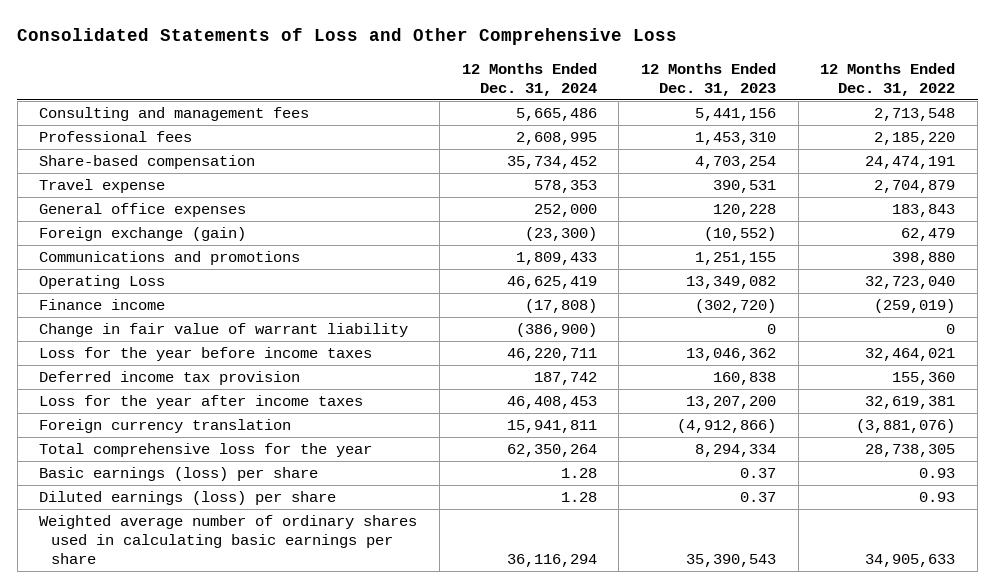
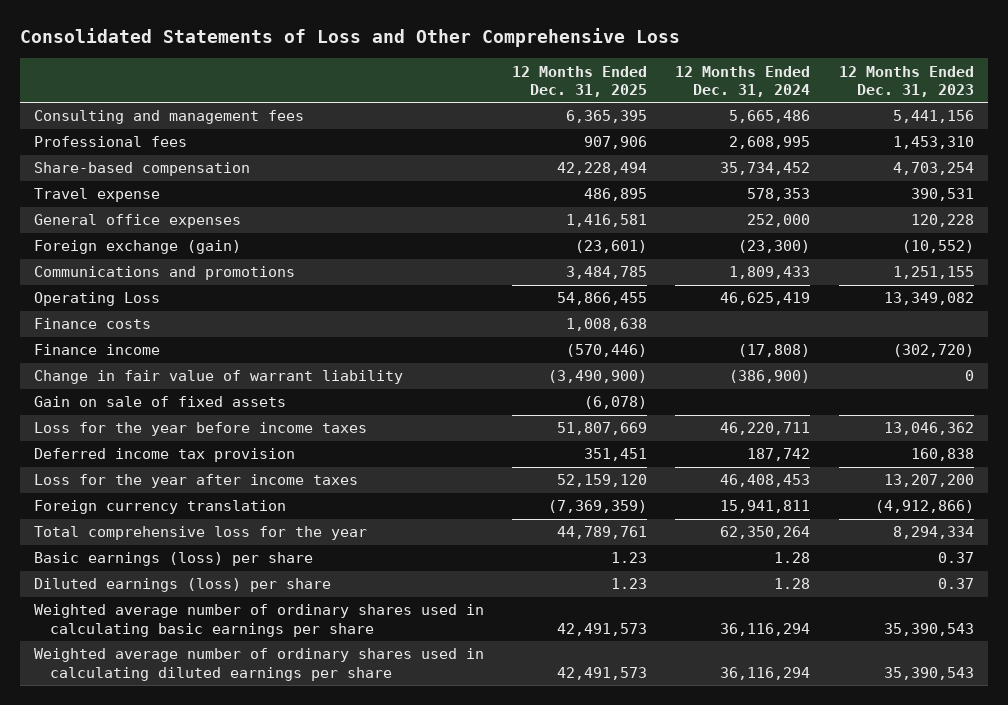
[820,62,956,96] 12 Months Ended Dec. 31, 2022 -> none
none -> [512,65,648,98] 12 Months Ended Dec. 31, 2025
none -> [33,318,151,330] Finance costs
none -> [33,396,286,408] Gain on sale of fixed assets
none -> [33,648,484,681] Weighted average number of ordinary shares used in calculating diluted earnings per share

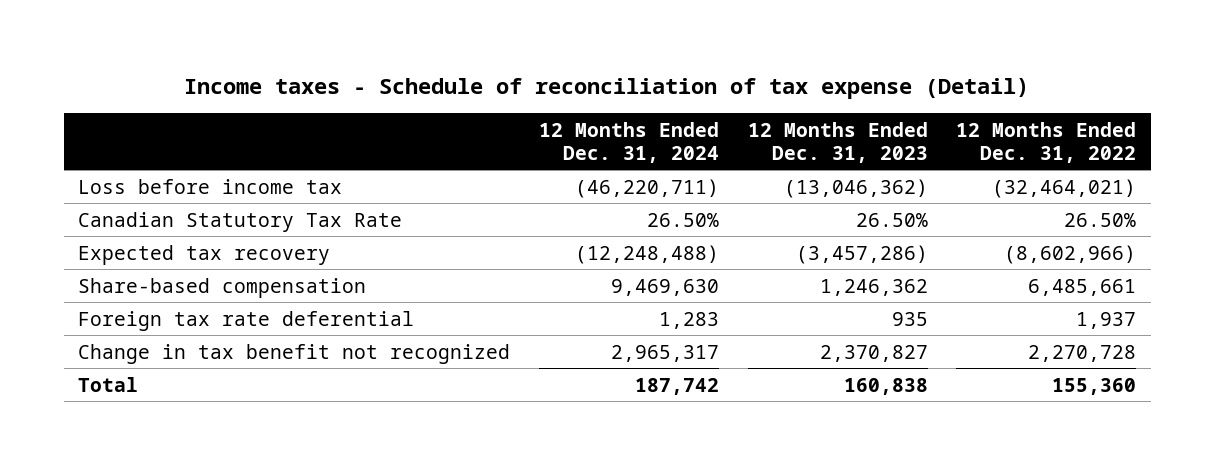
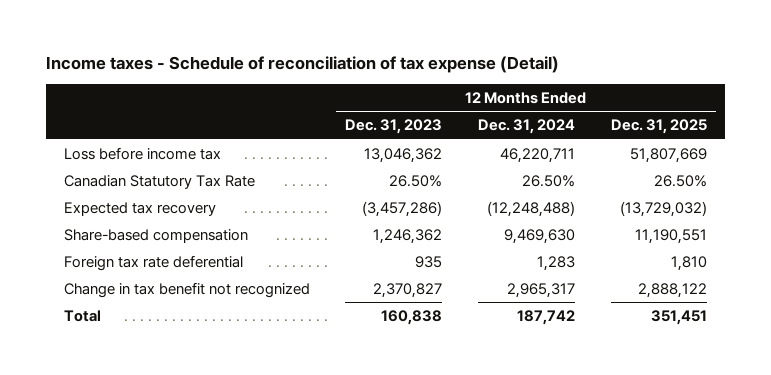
[956,121,1137,163] 12 Months Ended Dec. 31, 2022 -> none
none -> [610,119,707,135] Dec. 31, 2025
[574,178,719,198] (46,220,711) -> [500,148,576,164] 46,220,711
[783,178,928,198] (13,046,362) -> [364,148,443,164] 13,046,362

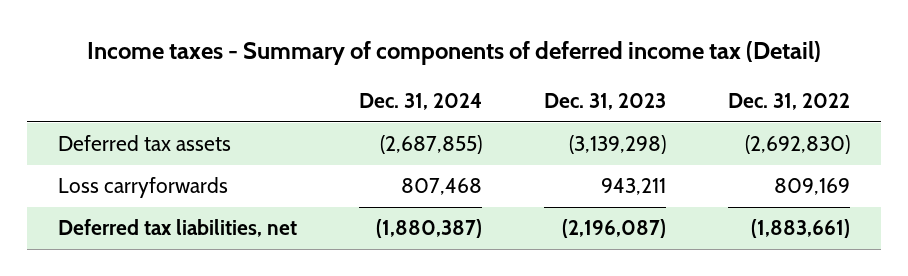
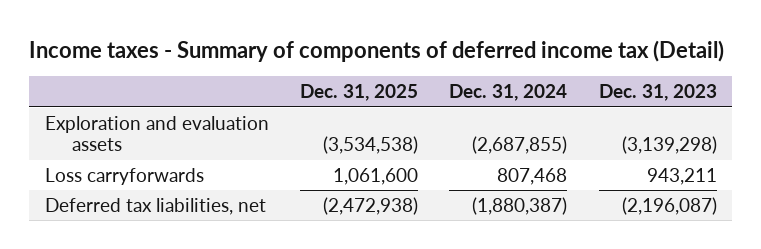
[728,93,851,111] Dec. 31, 2022 -> none
none -> [300,84,419,102] Dec. 31, 2025
[57,135,231,152] Deferred tax assets -> [44,115,269,152] Exploration and evaluation assets

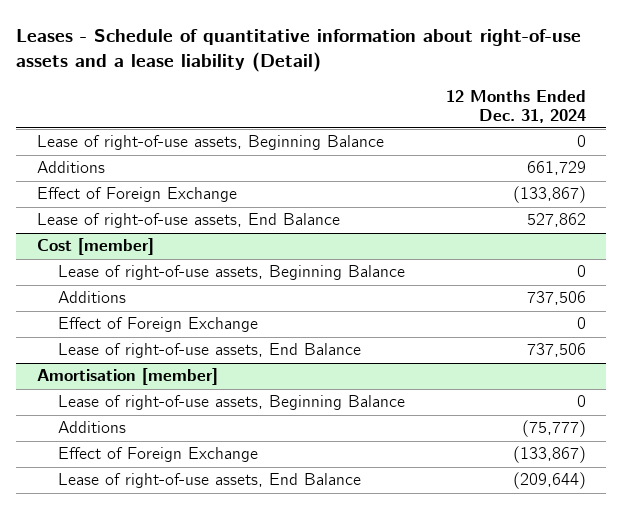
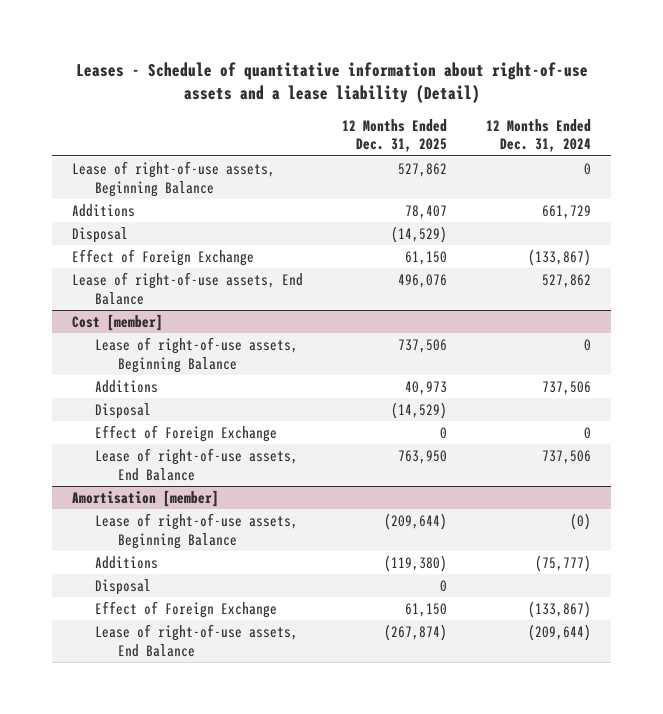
none -> [342,118,448,153] 12 Months Ended Dec. 31, 2025
none -> [71,226,128,243] Disposal
none -> [94,402,151,419] Disposal
[576,395,586,408] 0 -> [570,512,592,530] (0)
none -> [94,578,151,595] Disposal

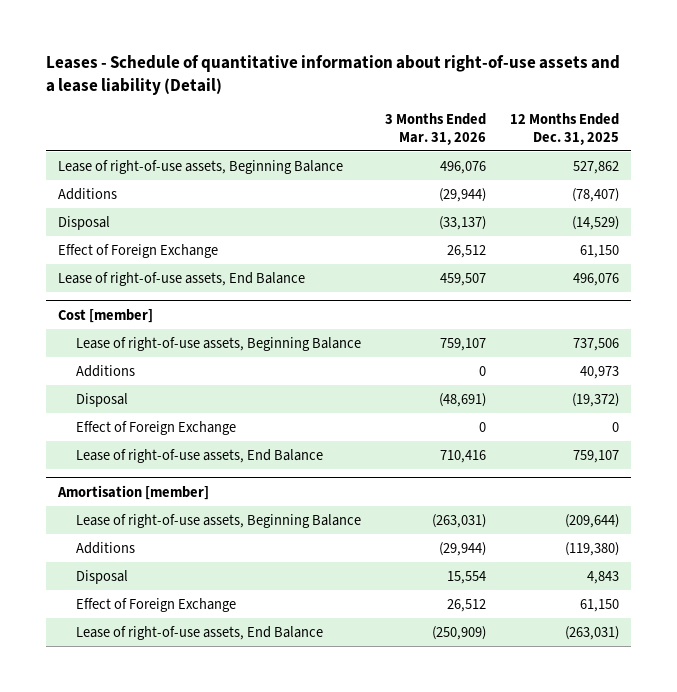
[486,118,592,153] 12 Months Ended Dec. 31, 2024 -> none
none -> [384,113,486,145] 3 Months Ended Mar. 31, 2026
[405,204,448,219] 78,407 -> [572,187,620,202] (78,407)
[391,401,448,419] (14,529) -> [572,392,620,407] (19,372)
[398,449,448,464] 763,950 -> [573,449,620,463] 759,107
[440,579,448,592] 0 -> [587,570,620,584] 4,843
[384,623,448,641] (267,874) -> [565,625,620,640] (263,031)

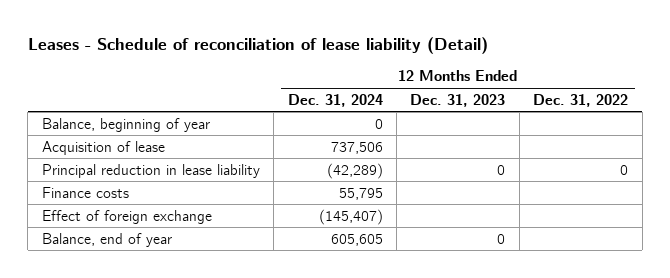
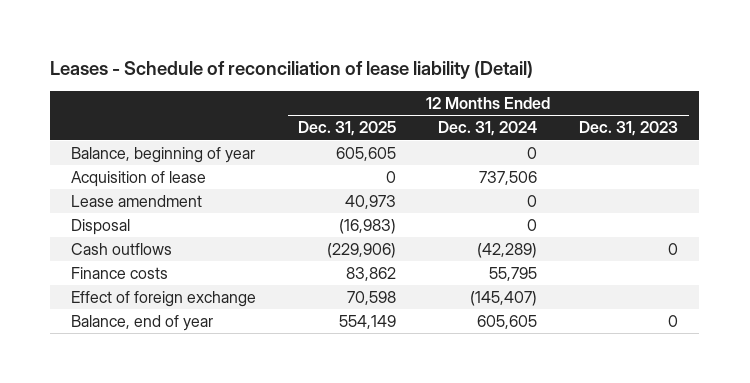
[533,93,629,107] Dec. 31, 2022 -> none
none -> [298,121,397,137] Dec. 31, 2025
none -> [71,194,203,207] Lease amendment
none -> [71,218,131,235] Disposal
[41,163,260,178] Principal reduction in lease liability -> [71,242,173,255] Cash outflows

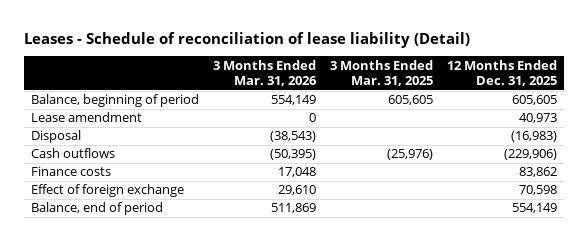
[438,121,538,137] Dec. 31, 2024 -> none
[579,121,679,137] Dec. 31, 2023 -> none
none -> [213,59,318,86] 3 Months Ended Mar. 31, 2026
none -> [330,59,434,86] 3 Months Ended Mar. 31, 2025
[71,170,207,187] Acquisition of lease -> none
[71,146,256,163] Balance, beginning of year -> [31,94,200,108] Balance, beginning of period
[71,314,214,331] Balance, end of year -> [31,202,164,216] Balance, end of period

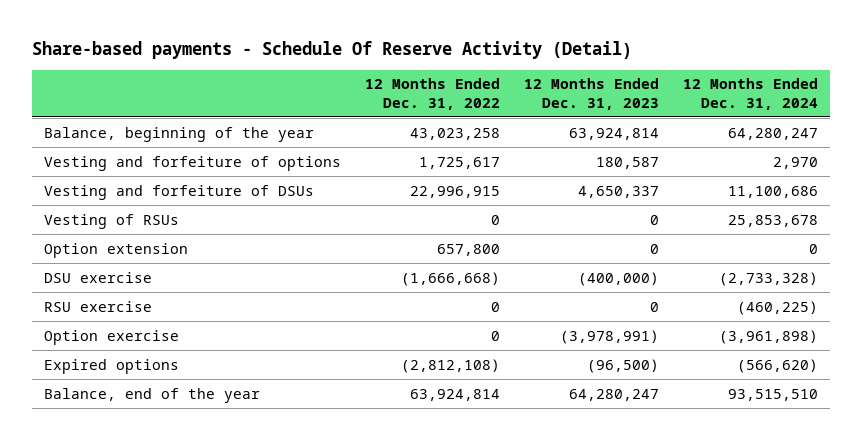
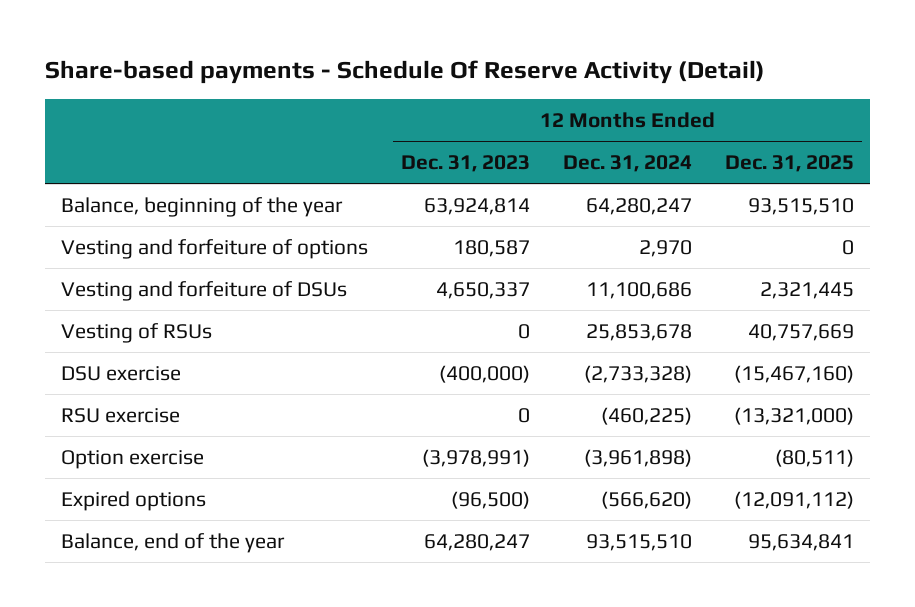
[365,78,501,110] 12 Months Ended Dec. 31, 2022 -> none
none -> [724,155,854,173] Dec. 31, 2025
[44,242,189,258] Option extension -> none

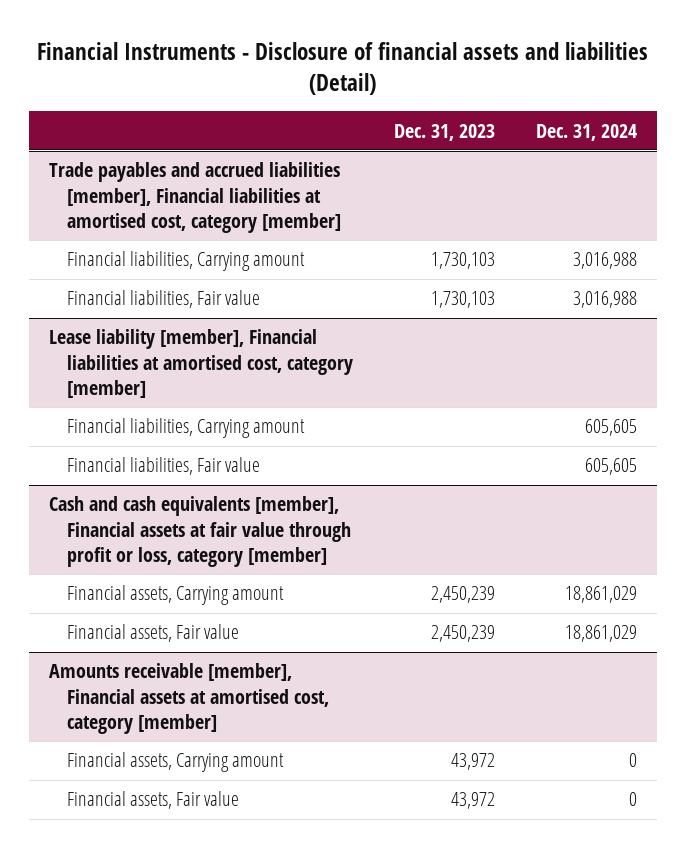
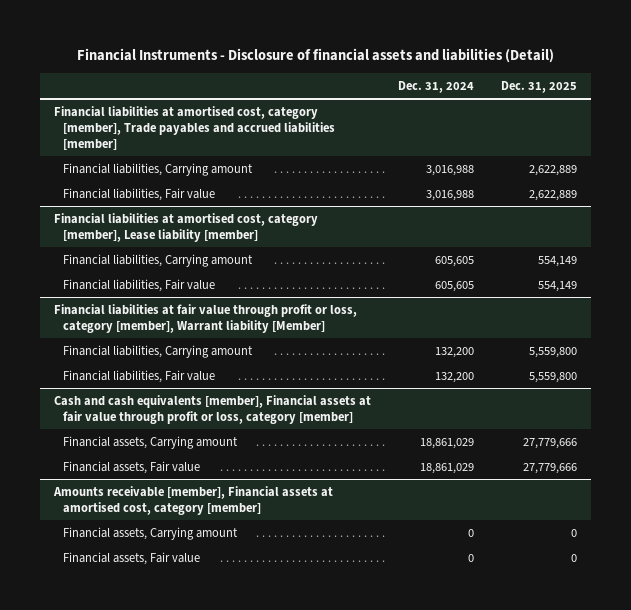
[394,123,496,141] Dec. 31, 2023 -> none
none -> [501,80,578,93] Dec. 31, 2025
[49,162,342,233] Trade payables and accrued liabilities [member], Financial liabilities at amortised cost, category [member] -> [54,105,336,150] Financial liabilities at amortised cost, category [member], Trade payables and accrued liabilities [member]
[49,329,354,398] Lease liability [member], Financial liabilities at amortised cost, category [member] -> [54,212,319,242] Financial liabilities at amortised cost, category [member], Lease liability [member]
none -> [54,303,358,333] Financial liabilities at fair value through profit or loss, category [member], Warrant liability [Member]
none -> [63,344,254,358] Financial liabilities, Carrying amount
none -> [63,369,216,383] Financial liabilities, Fair value

